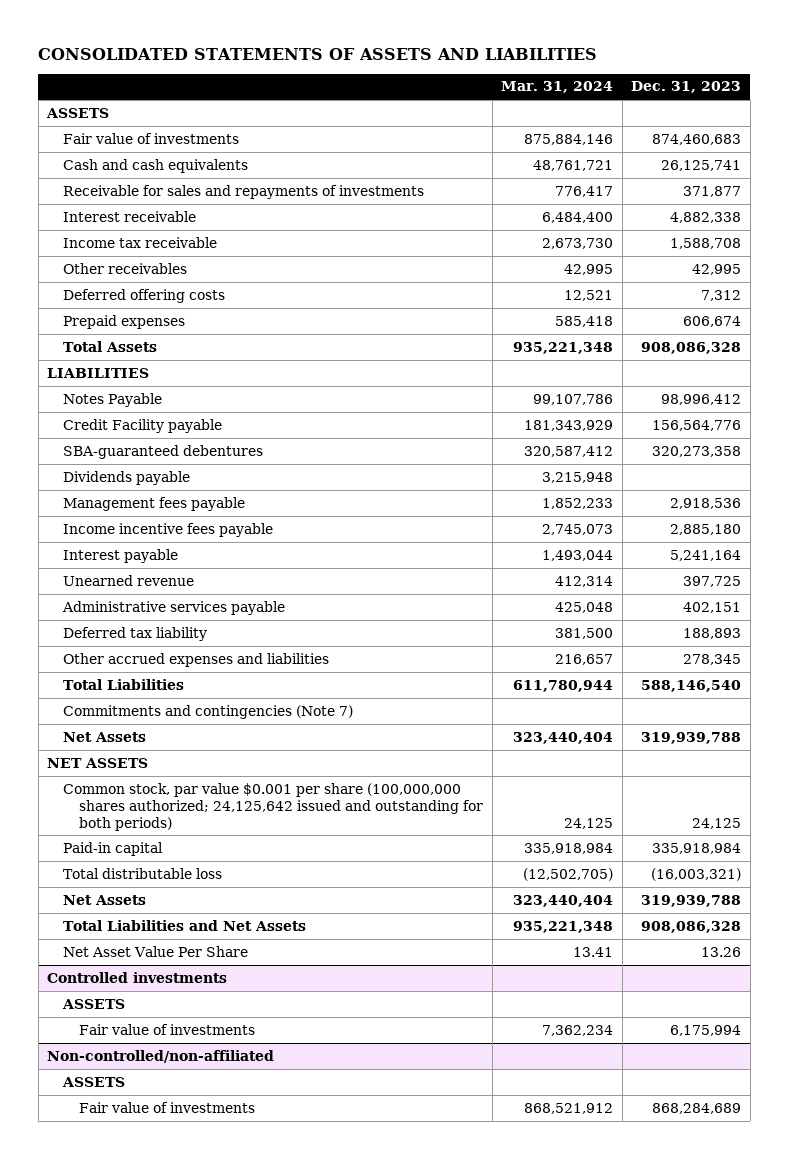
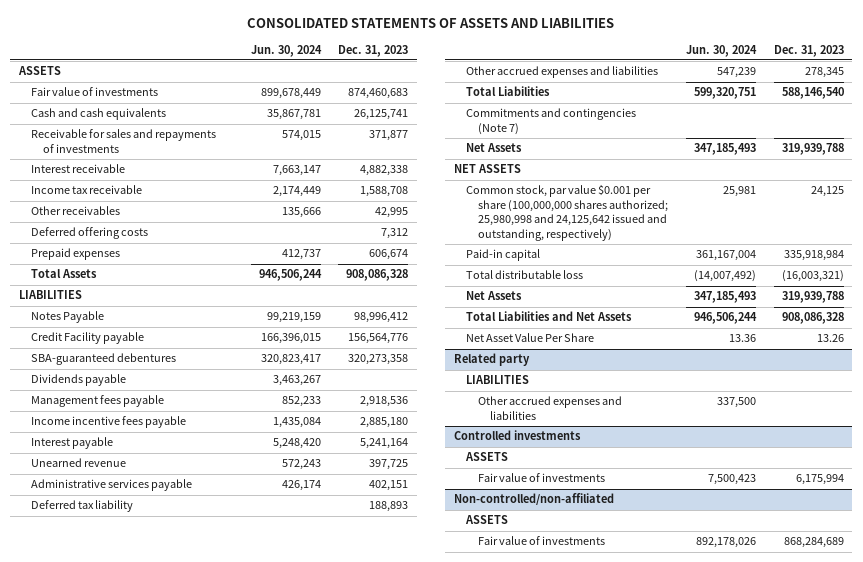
[501,81,614,94] Mar. 31, 2024 -> none
none -> [250,44,322,57] Jun. 30, 2024
[63,782,484,831] Common stock, par value $0.001 per share (100,000,000 shares authorized; 24,125,642 issued and outstanding for both periods) -> [466,184,668,241] Common stock, par value $0.001 per share (100,000,000 shares authorized; 25,980,998 and 24,125,642 issued and outstanding, respectively)
none -> [454,353,531,367] Related party
none -> [466,375,530,385] LIABILITIES
none -> [477,396,622,420] Other accrued expenses and liabilities

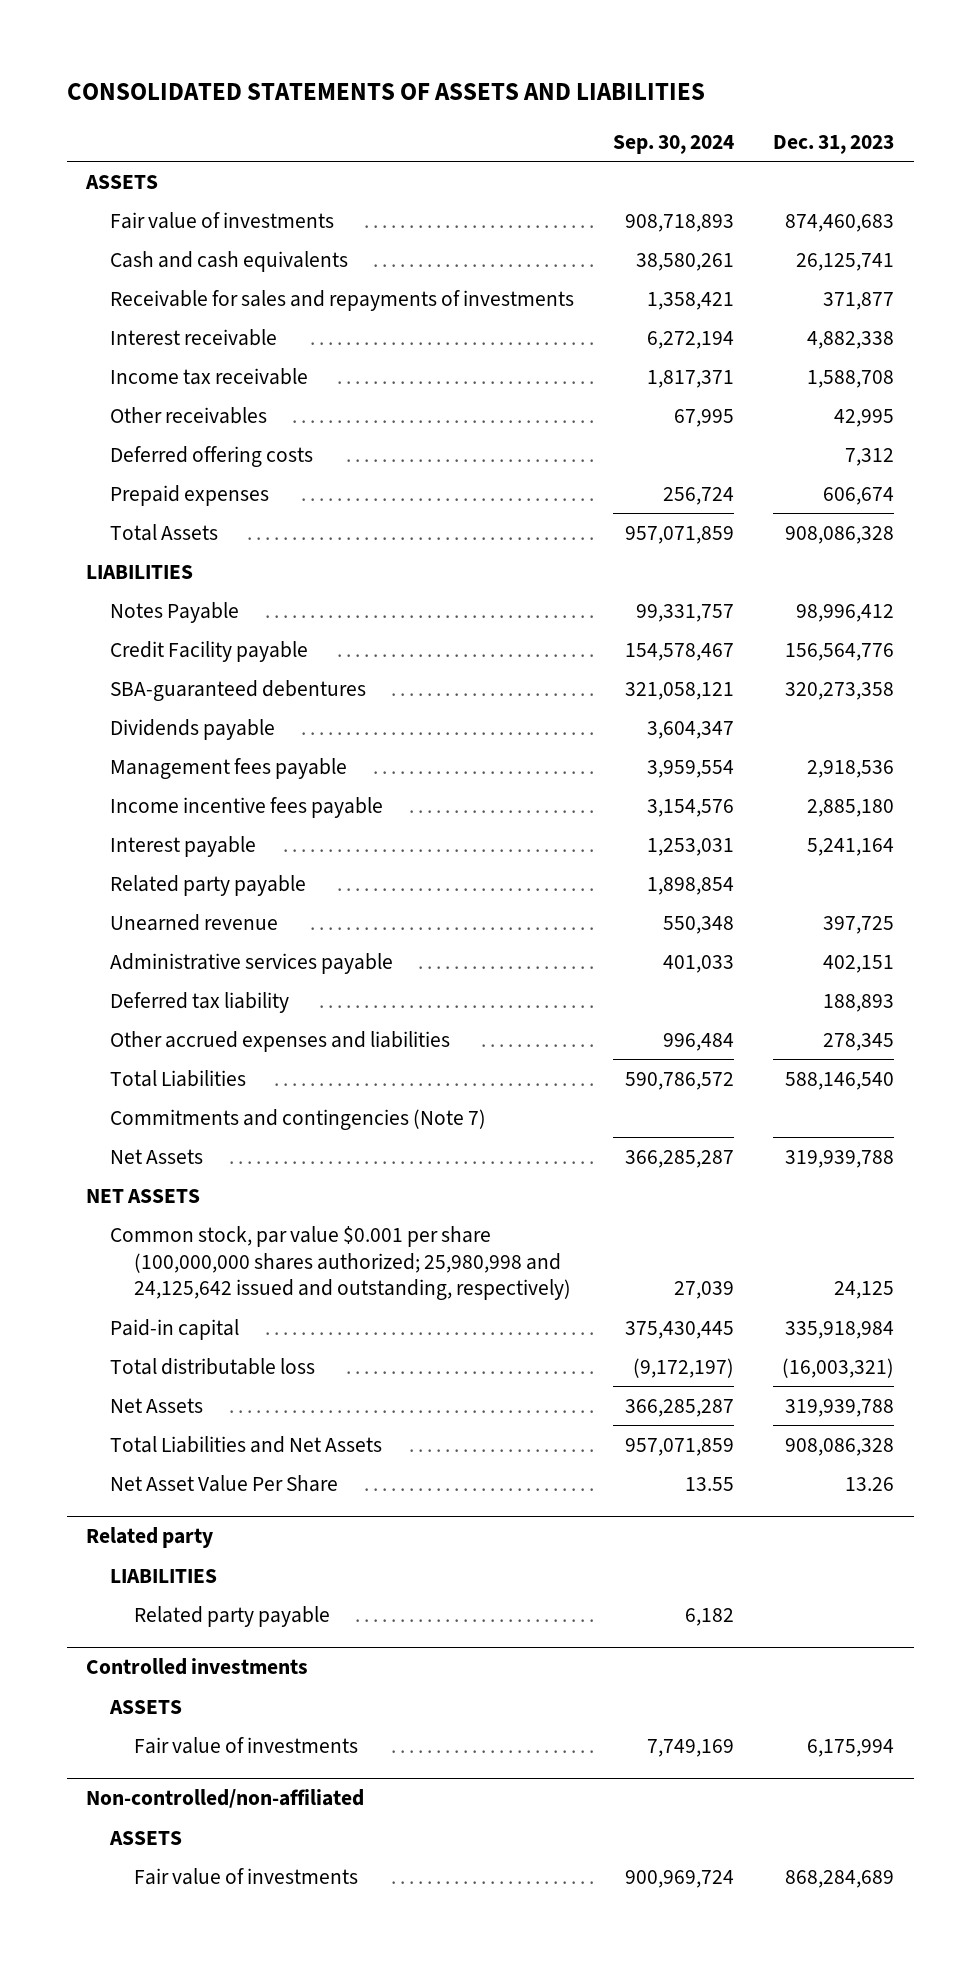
[250,44,322,57] Jun. 30, 2024 -> none
none -> [613,134,735,154] Sep. 30, 2024
none -> [110,874,307,896] Related party payable
[477,396,622,420] Other accrued expenses and liabilities -> [134,1605,331,1627] Related party payable

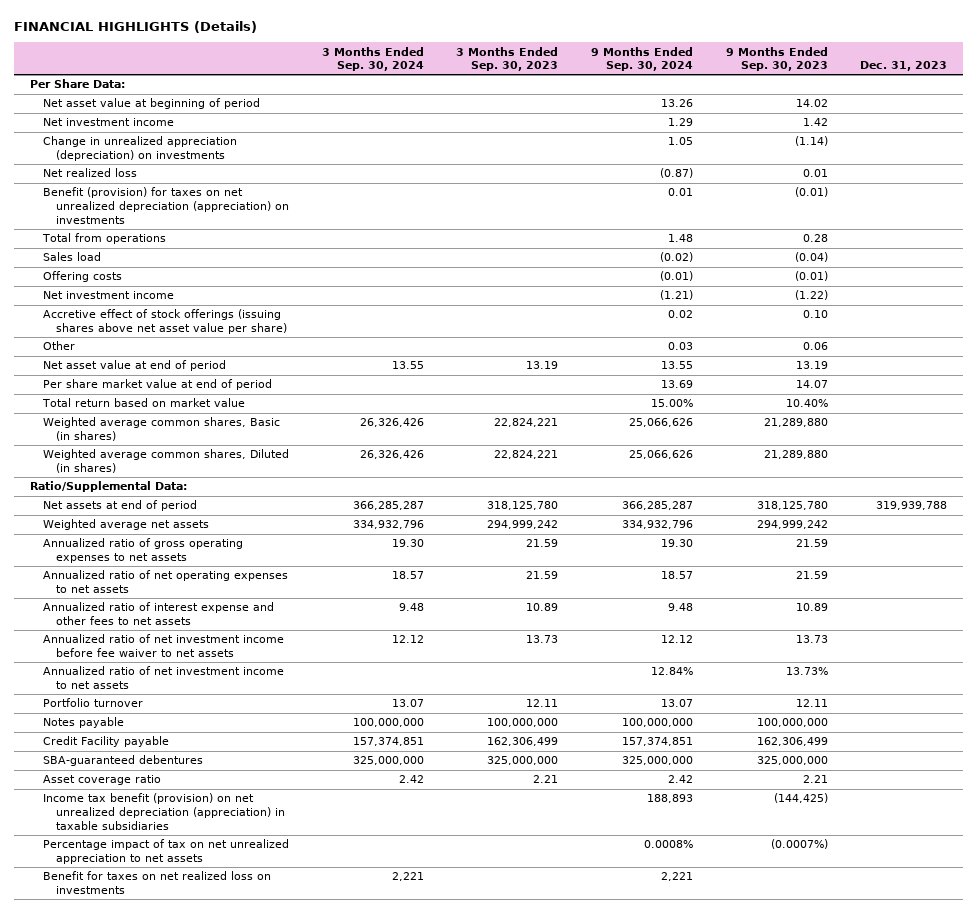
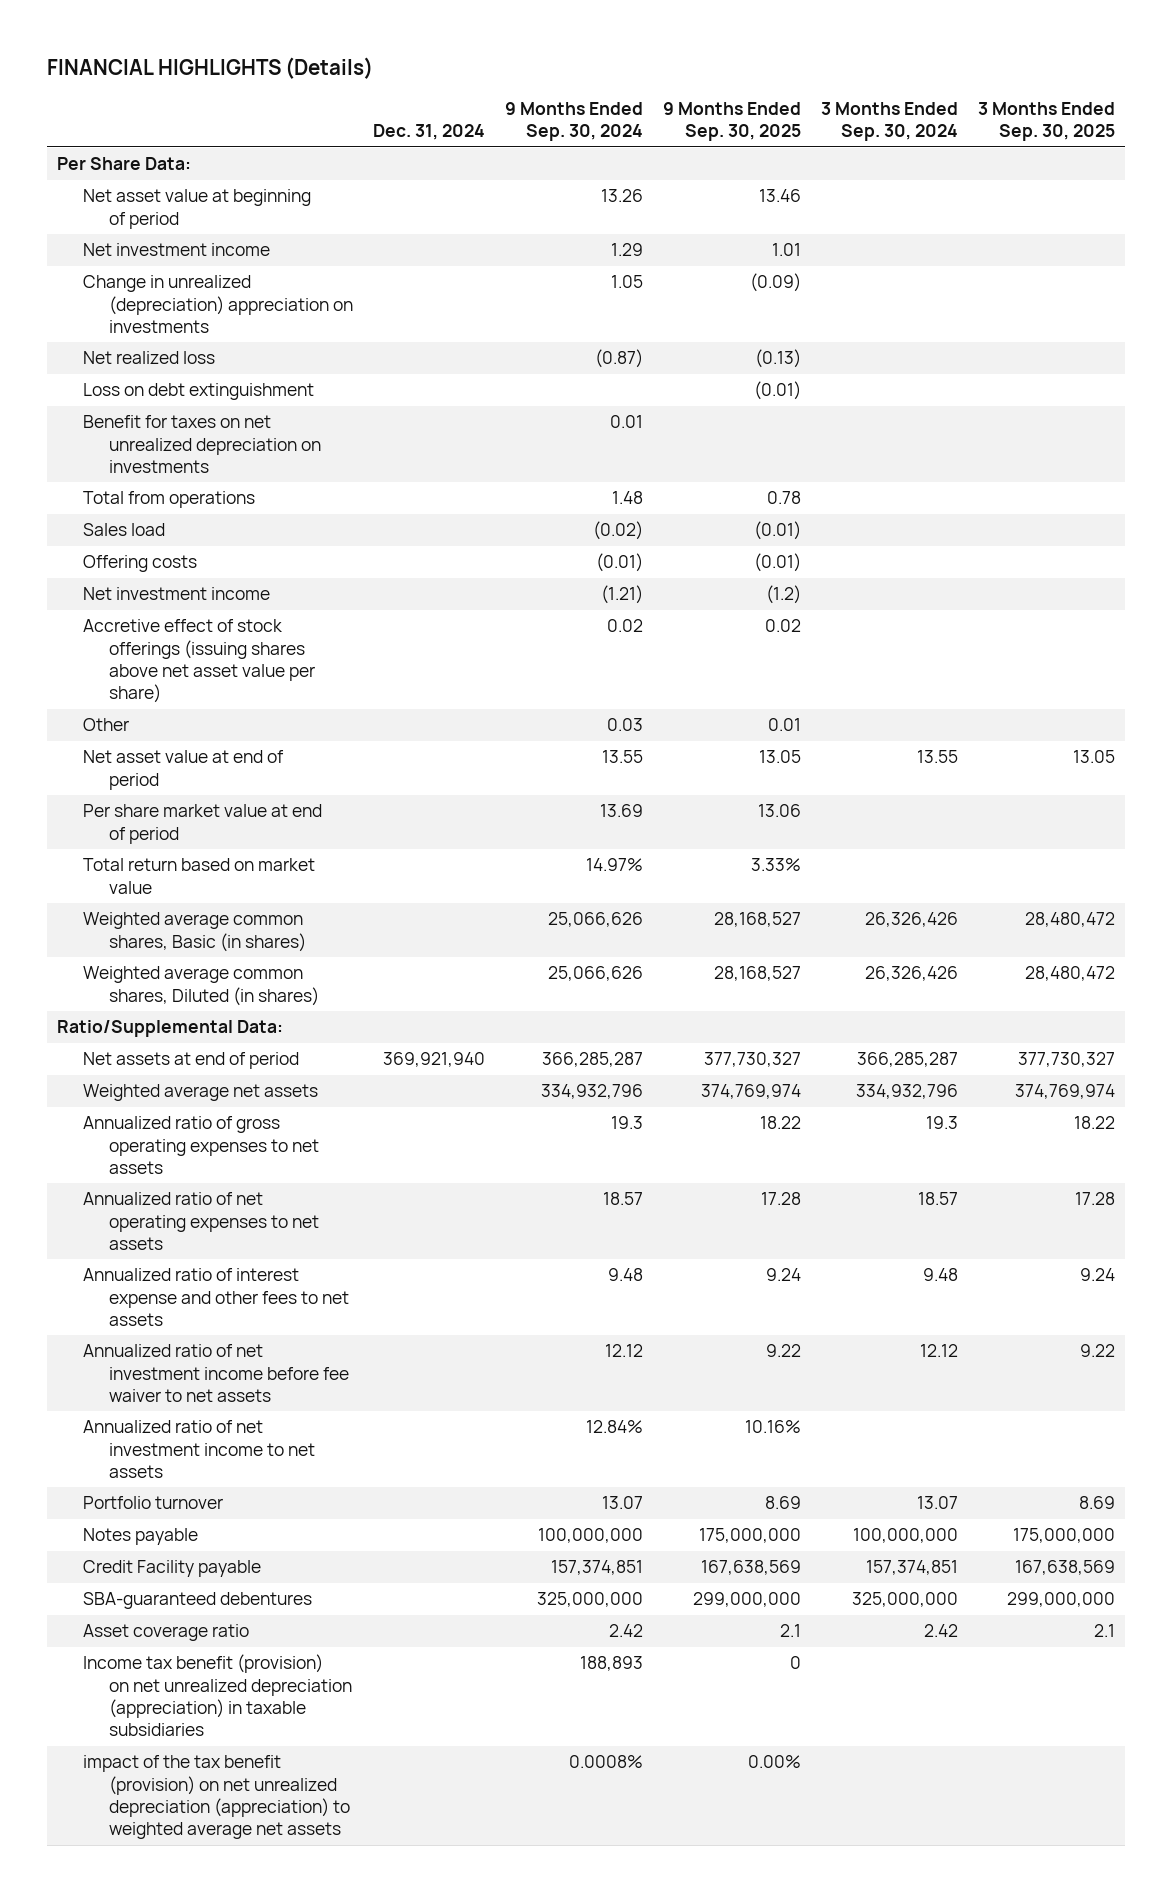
[456,46,559,72] 3 Months Ended Sep. 30, 2023 -> none
[725,46,828,72] 9 Months Ended Sep. 30, 2023 -> none
[860,61,948,72] Dec. 31, 2023 -> none
none -> [372,124,485,141] Dec. 31, 2024
none -> [662,101,801,142] 9 Months Ended Sep. 30, 2025
none -> [977,101,1115,142] 3 Months Ended Sep. 30, 2025
[43,136,238,162] Change in unrealized appreciation (depreciation) on investments -> [83,275,353,334] Change in unrealized (depreciation) appreciation on investments
none -> [83,383,315,401] Loss on debt extinguishment
[43,187,290,224] Benefit (provision) for taxes on net unrealized depreciation (appreciation) on investments -> [83,415,321,474] Benefit for taxes on net unrealized depreciation on investments
[650,399,693,408] 15.00% -> [585,858,643,872] 14.97%
[391,539,424,548] 19.30 -> [925,1116,958,1130] 19.3
[660,539,693,548] 19.30 -> [610,1116,643,1130] 19.3
[43,871,272,895] Benefit for taxes on net realized loss on investments -> none
[43,839,290,865] Percentage impact of tax on net unrealized appreciation to net assets -> [83,1755,350,1840] impact of the tax benefit (provision) on net unrealized depreciation (appreciation) to weighted average net assets

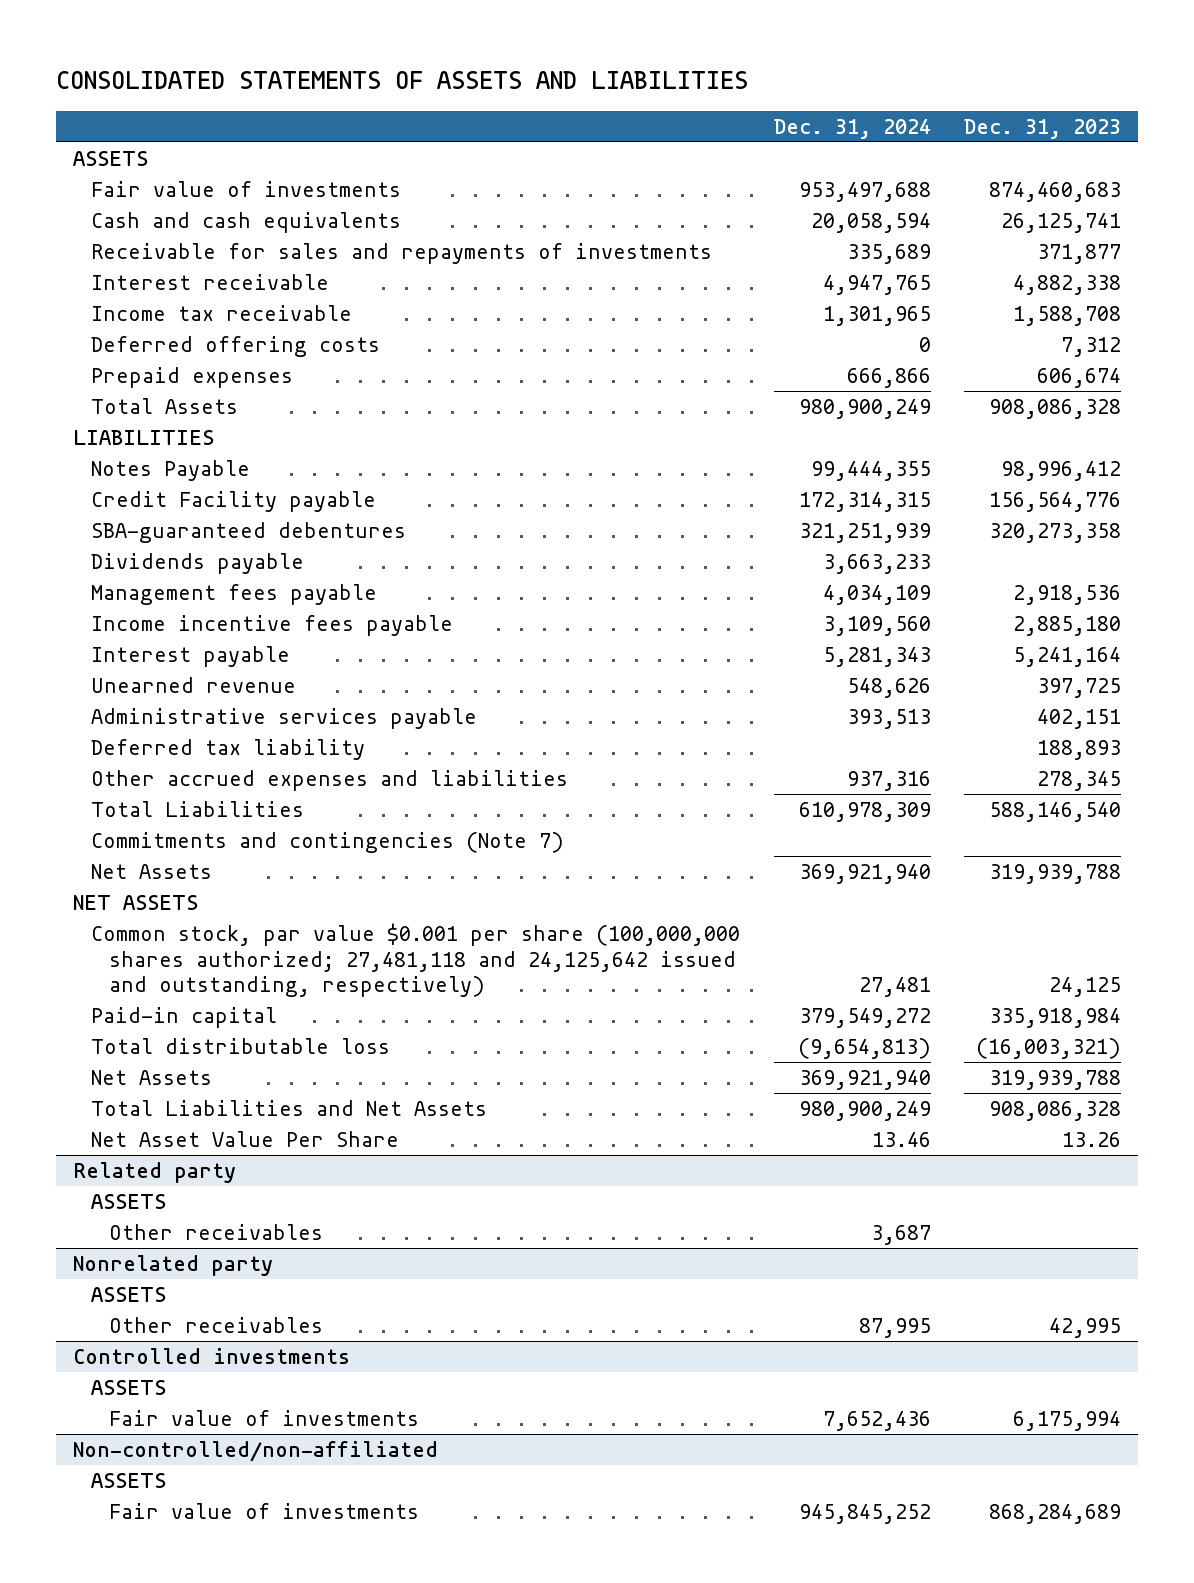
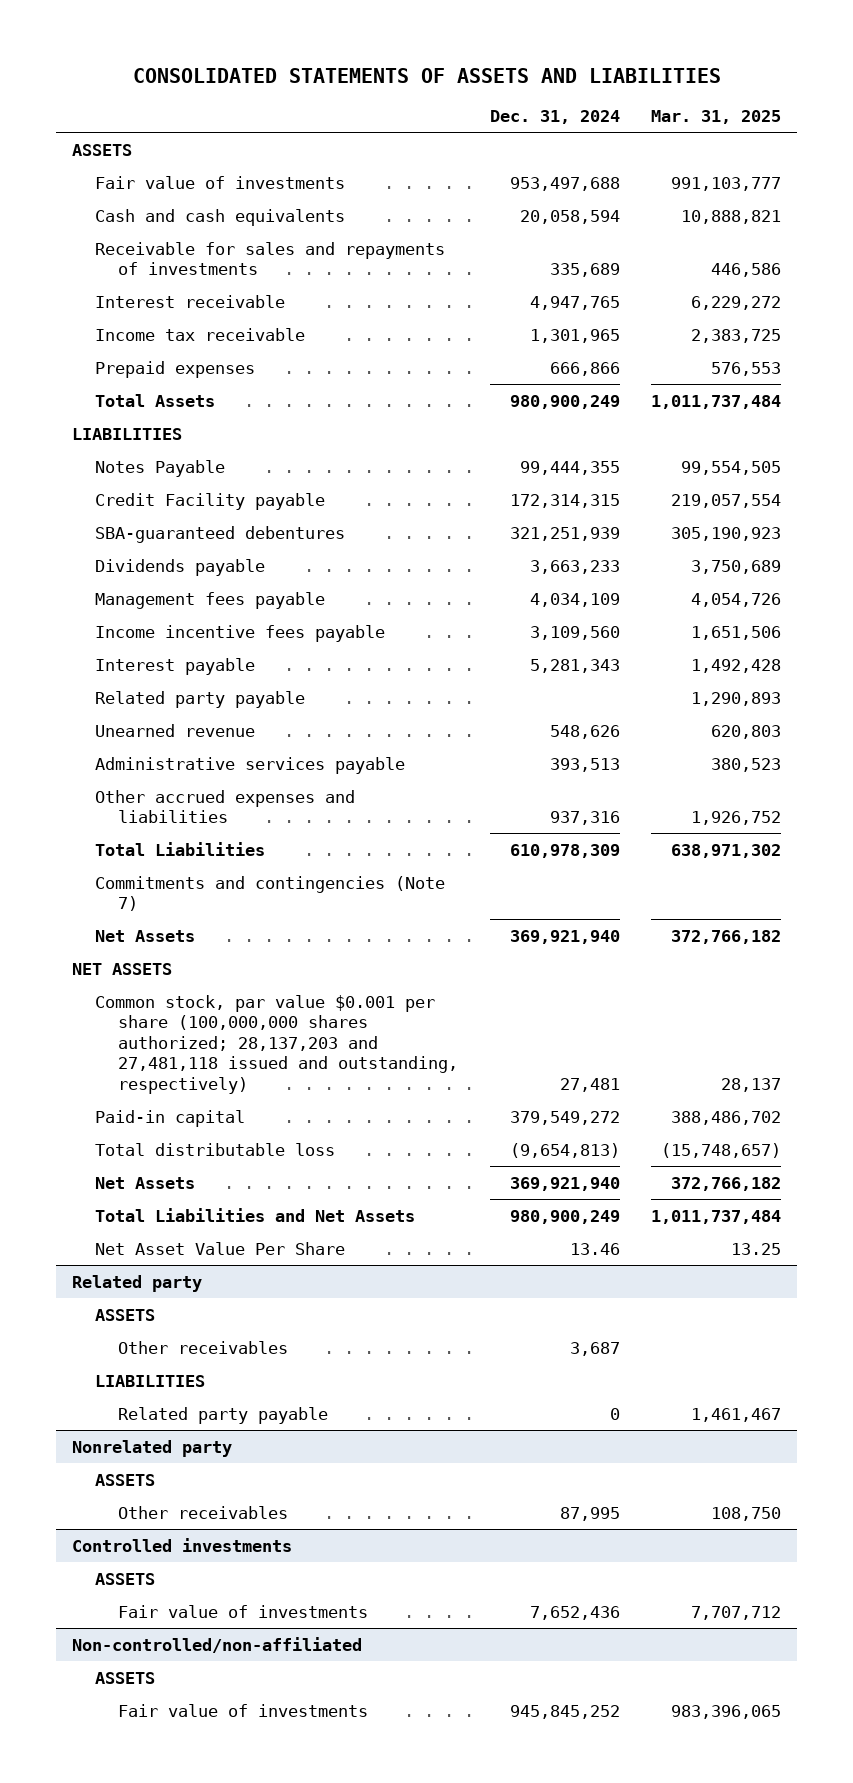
[964,118,1122,139] Dec. 31, 2023 -> none
none -> [651,110,782,125] Mar. 31, 2025
[91,335,381,357] Deferred offering costs -> none
none -> [95,690,306,708] Related party payable
[91,738,366,760] Deferred tax liability -> none
[91,922,741,998] Common stock, par value $0.001 per share (100,000,000 shares authorized; 27,481,118 and 24,125,642 issued and outstanding, respectively) -> [95,994,459,1094] Common stock, par value $0.001 per share (100,000,000 shares authorized; 28,137,203 and 27,481,118 issued and outstanding, respectively)
none -> [95,1374,206,1387] LIABILITIES
none -> [118,1406,329,1424] Related party payable

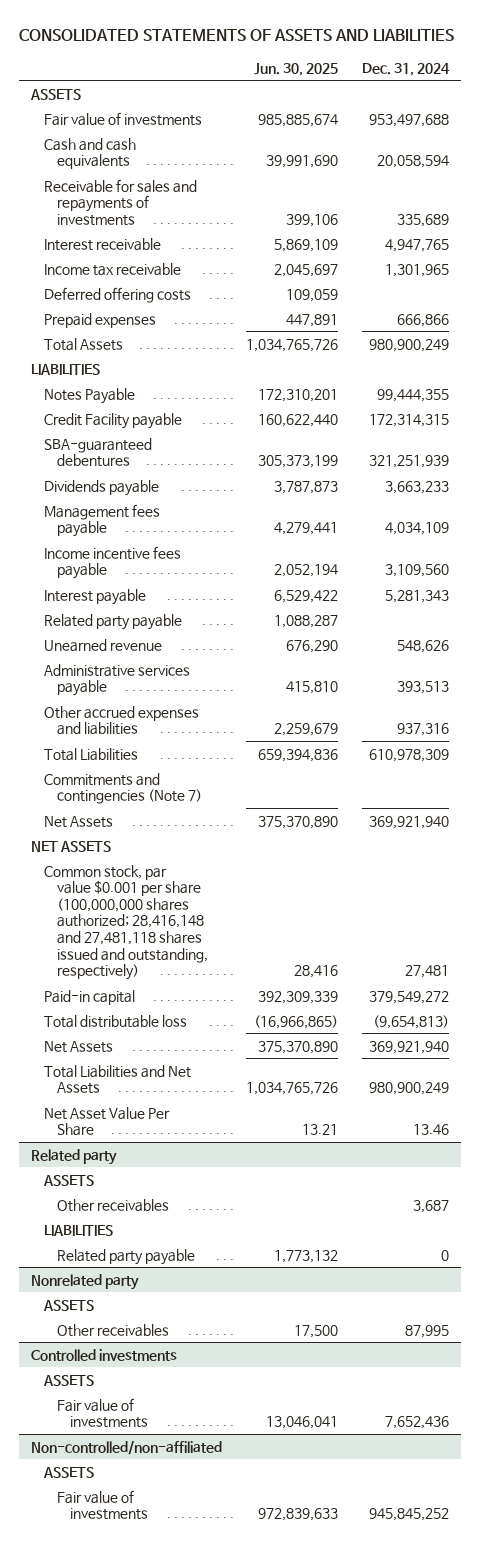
[651,110,782,125] Mar. 31, 2025 -> none
none -> [253,62,338,76] Jun. 30, 2025
none -> [44,286,192,303] Deferred offering costs
[95,994,459,1094] Common stock, par value $0.001 per share (100,000,000 shares authorized; 28,137,203 and 27,481,118 issued and outstanding, respectively) -> [44,864,209,981] Common stock, par value $0.001 per share (100,000,000 shares authorized; 28,416,148 and 27,481,118 shares issued and outstanding, respectively)

